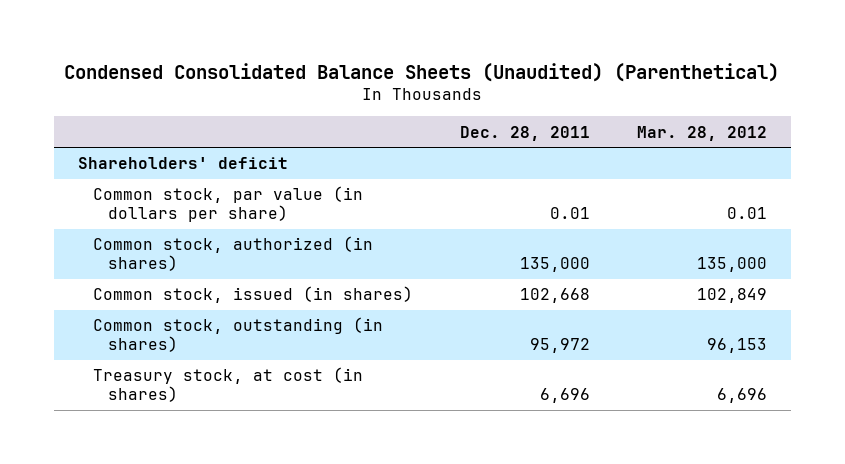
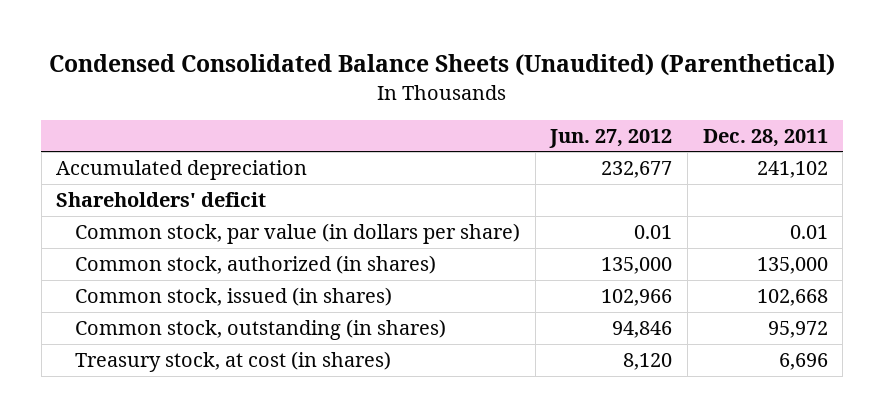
[637,125,768,141] Mar. 28, 2012 -> none
none -> [549,128,673,148] Jun. 27, 2012
none -> [56,160,308,181] Accumulated depreciation

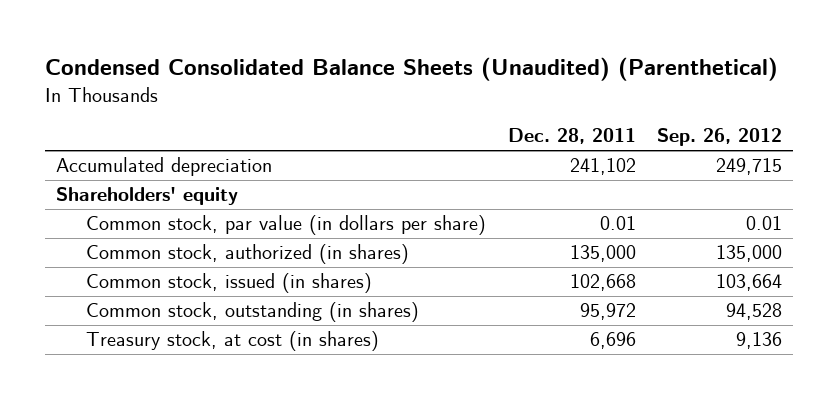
[549,128,673,148] Jun. 27, 2012 -> none
none -> [657,128,783,147] Sep. 26, 2012
[56,192,267,208] Shareholders' deficit -> [55,187,238,206] Shareholders' equity

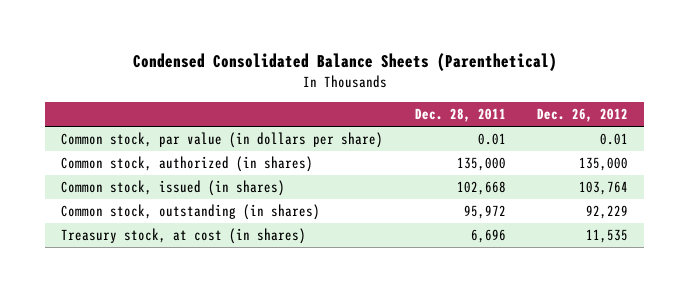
[45,57,779,82] Condensed Consolidated Balance Sheets (Unaudited) (Parenthetical) -> [132,53,557,72] Condensed Consolidated Balance Sheets (Parenthetical)
[657,128,783,147] Sep. 26, 2012 -> none
none -> [537,108,629,123] Dec. 26, 2012
[55,157,272,177] Accumulated depreciation -> none
[55,187,238,206] Shareholders' equity -> none

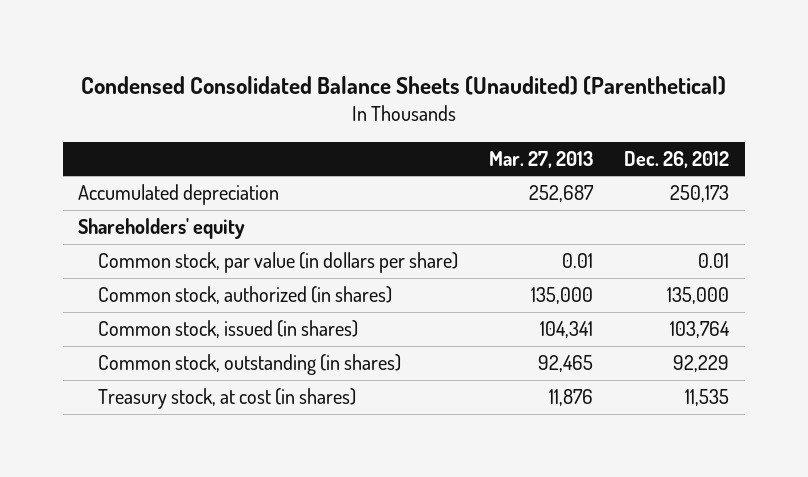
[132,53,557,72] Condensed Consolidated Balance Sheets (Parenthetical) -> [80,76,726,96] Condensed Consolidated Balance Sheets (Unaudited) (Parenthetical)
[414,108,506,123] Dec. 28, 2011 -> none
none -> [488,150,593,168] Mar. 27, 2013
none -> [78,184,280,206] Accumulated depreciation
none -> [78,218,246,240] Shareholders' equity

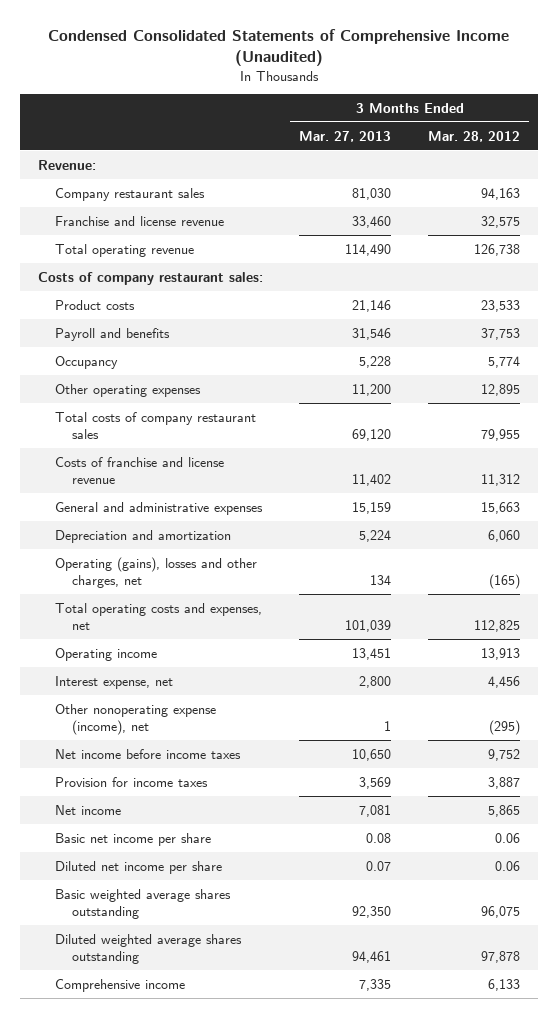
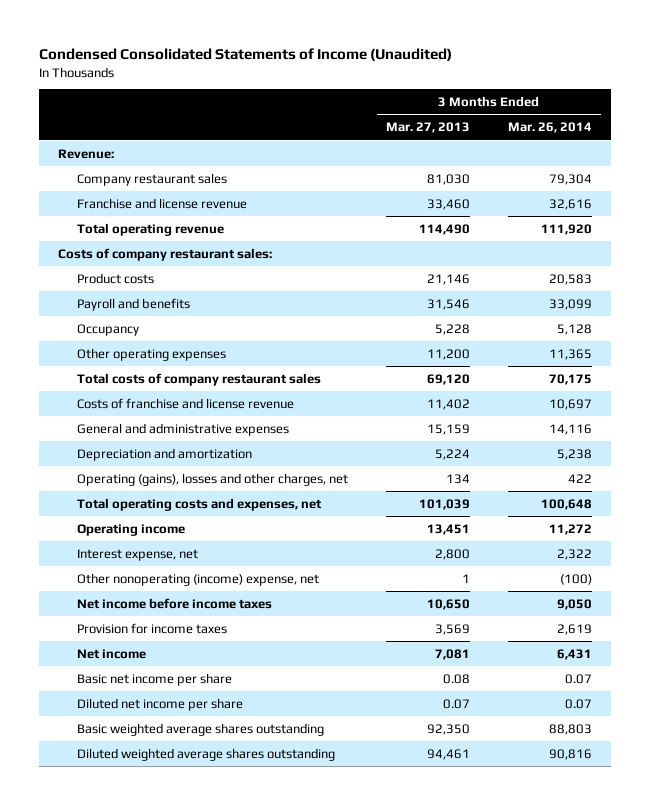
[47,28,509,67] Condensed Consolidated Statements of Comprehensive Income (Unaudited) -> [39,48,453,62] Condensed Consolidated Statements of Income (Unaudited)
[427,130,520,142] Mar. 28, 2012 -> none
none -> [507,122,592,134] Mar. 26, 2014
[55,703,217,735] Other nonoperating expense (income), net -> [77,572,320,586] Other nonoperating (income) expense, net
[55,978,186,992] Comprehensive income -> none

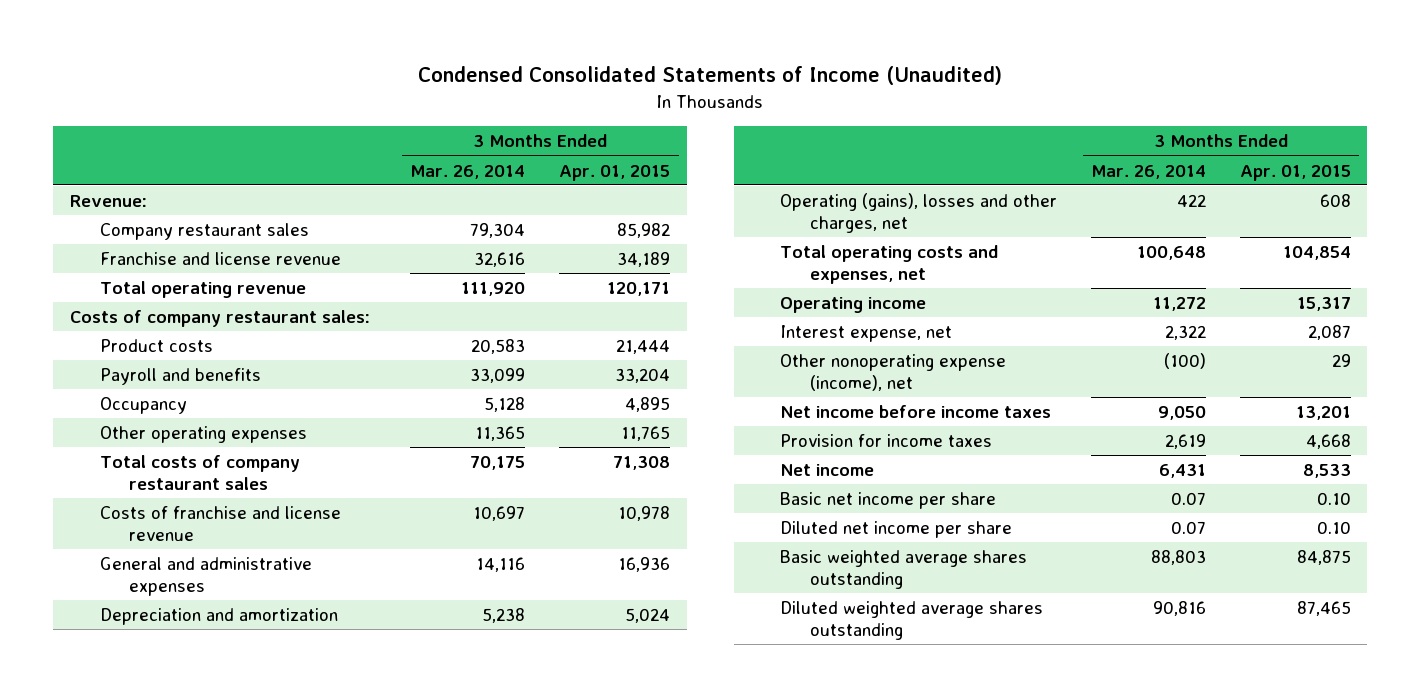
[386,122,471,134] Mar. 27, 2013 -> none
none -> [559,164,671,181] Apr. 01, 2015
[77,572,320,586] Other nonoperating (income) expense, net -> [780,353,1007,391] Other nonoperating expense (income), net

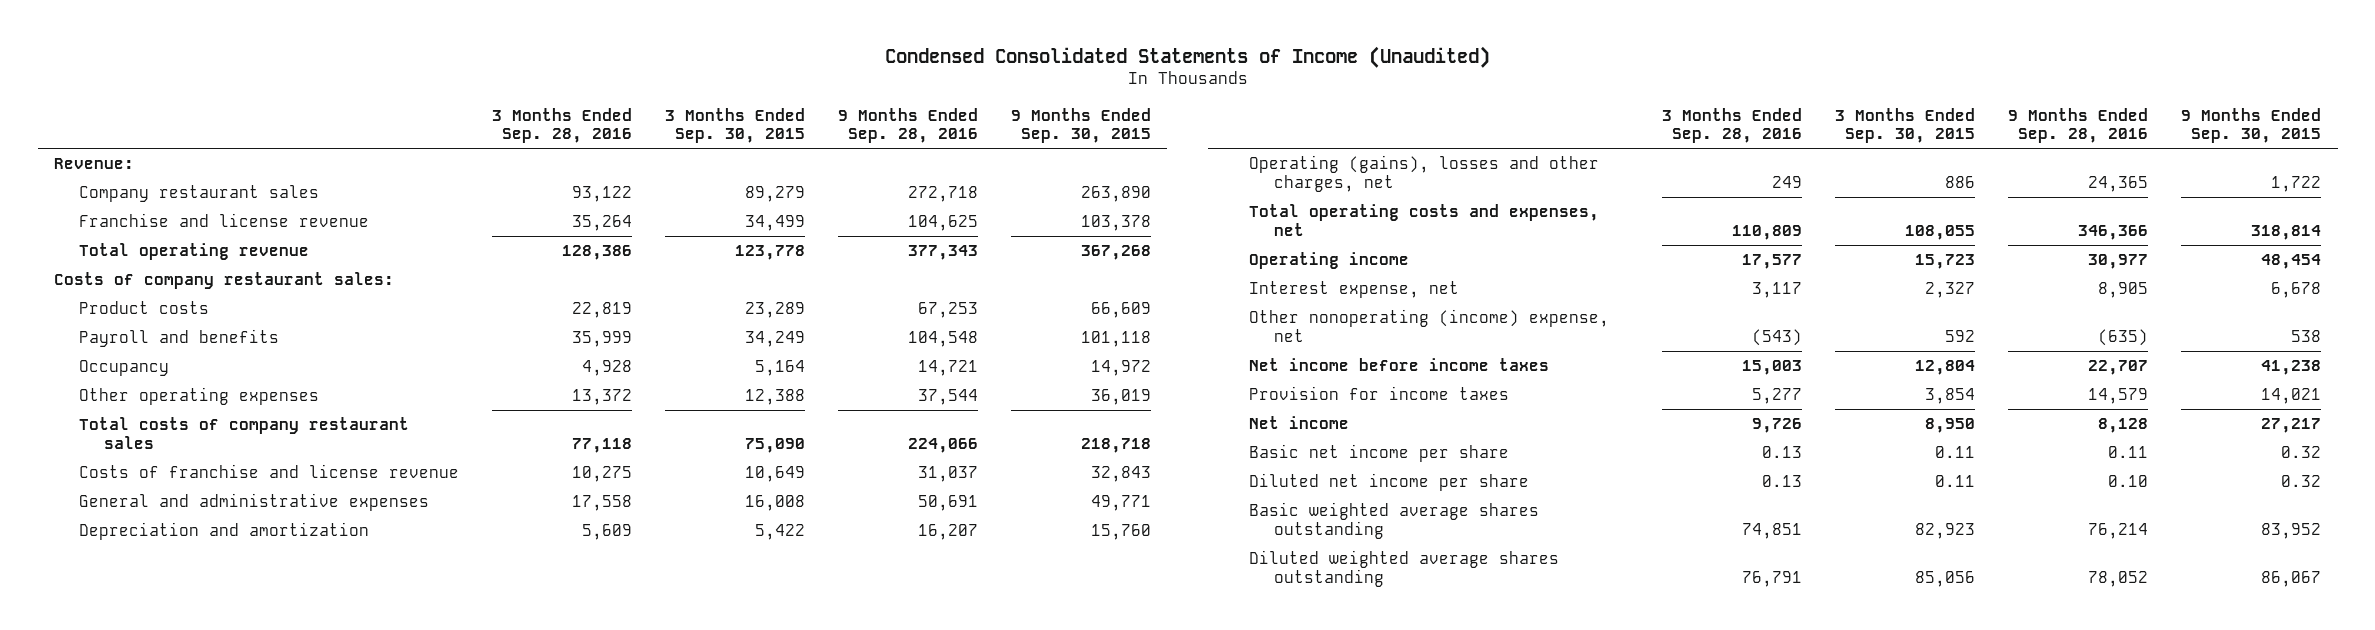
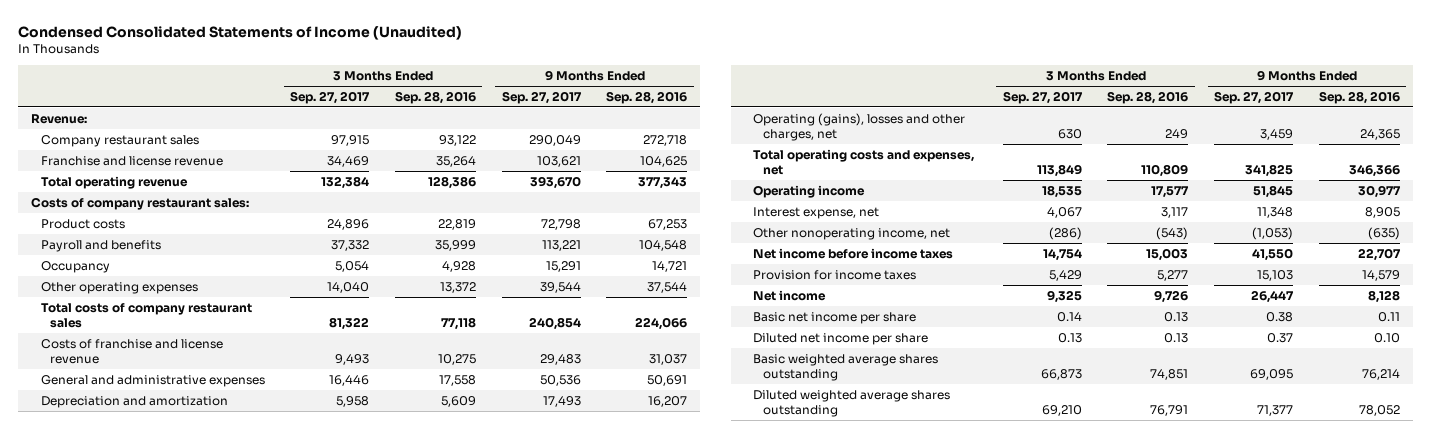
[664,107,805,144] 3 Months Ended Sep. 30, 2015 -> none
[1010,107,1151,144] 9 Months Ended Sep. 30, 2015 -> none
none -> [290,90,371,104] Sep. 27, 2017
none -> [501,90,582,104] Sep. 27, 2017
[1248,309,1609,342] Other nonoperating (income) expense, net -> [753,227,951,240] Other nonoperating income, net

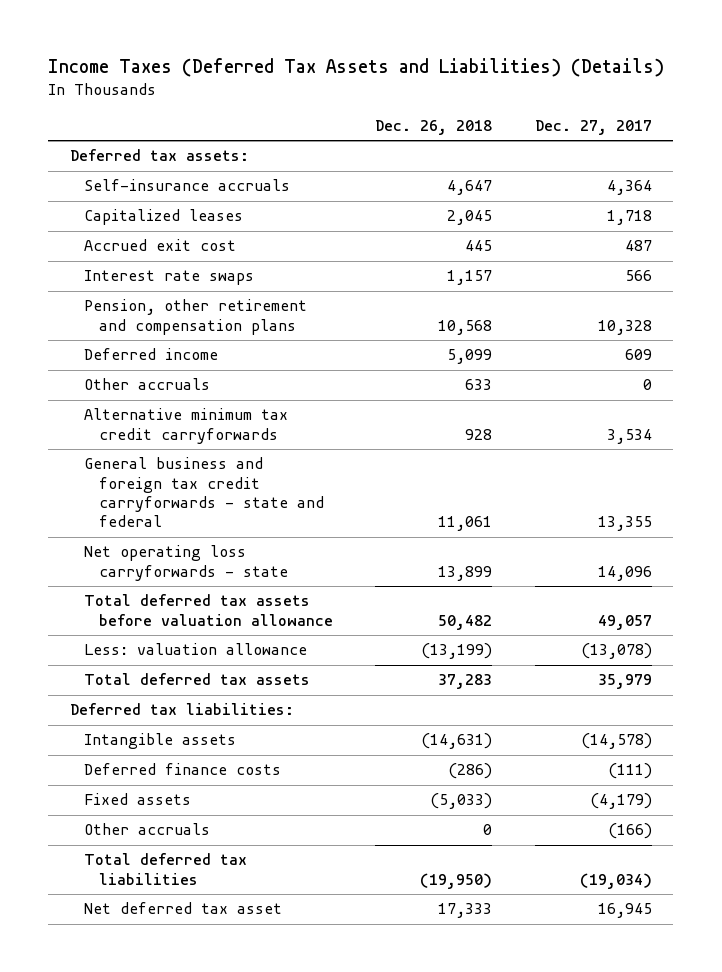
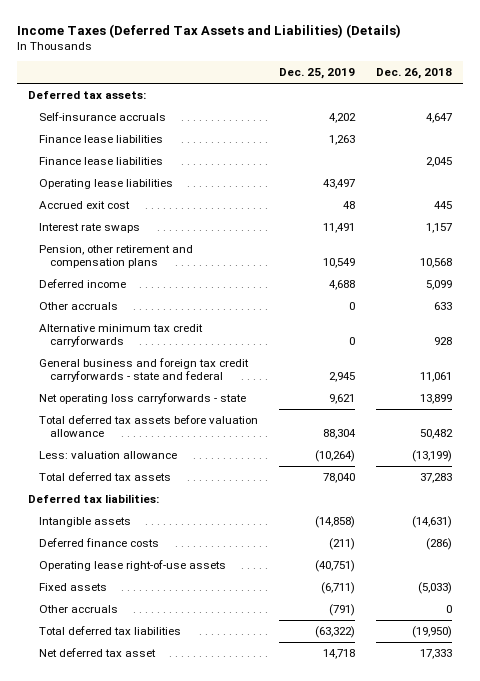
[535,120,653,136] Dec. 27, 2017 -> none
none -> [278,68,355,80] Dec. 25, 2019
none -> [38,134,163,143] Finance lease liabilities
[84,209,244,226] Capitalized leases -> [38,156,163,165] Finance lease liabilities
none -> [38,178,173,189] Operating lease liabilities
none -> [38,559,226,571] Operating lease right-of-use assets

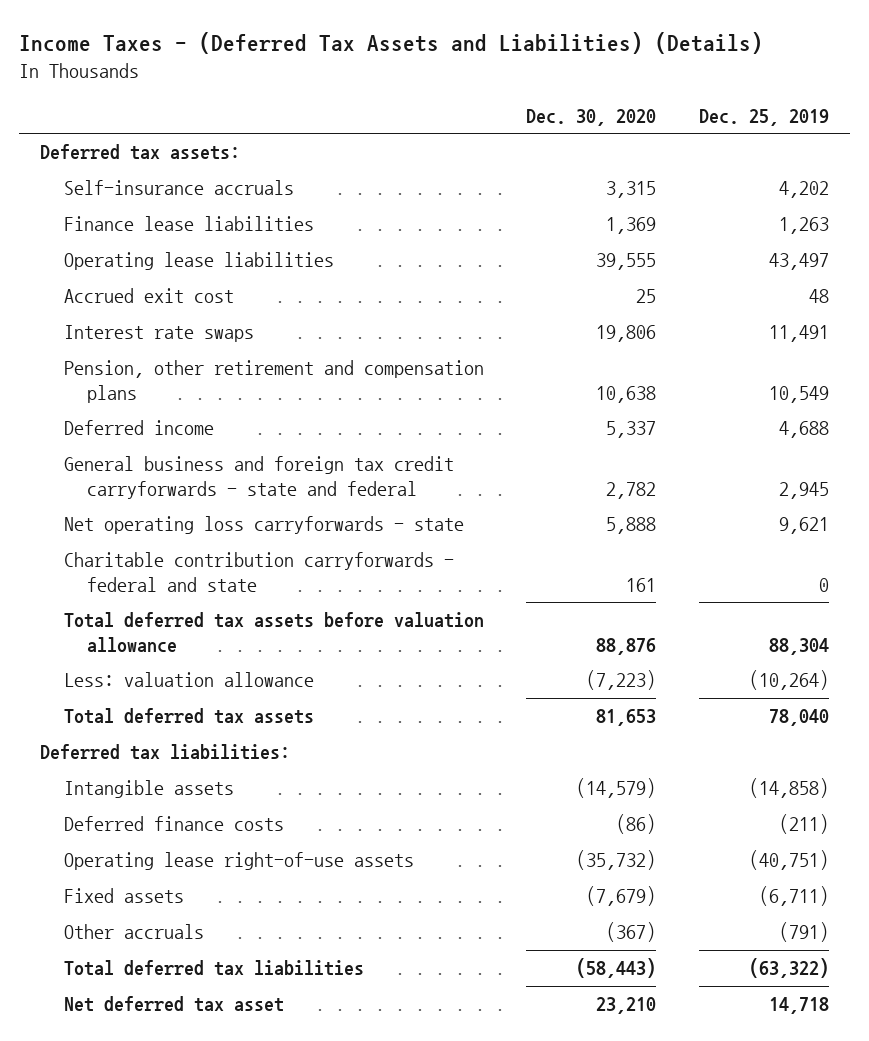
[17,23,402,38] Income Taxes (Deferred Tax Assets and Liabilities) (Details) -> [18,31,763,54] Income Taxes - (Deferred Tax Assets and Liabilities) (Details)
[376,68,453,80] Dec. 26, 2018 -> none
none -> [526,108,657,126] Dec. 30, 2020
[38,156,163,165] Finance lease liabilities -> none
[38,301,118,310] Other accruals -> none
[38,323,203,348] Alternative minimum tax credit carryforwards -> none
none -> [63,552,454,592] Charitable contribution carryforwards - federal and state

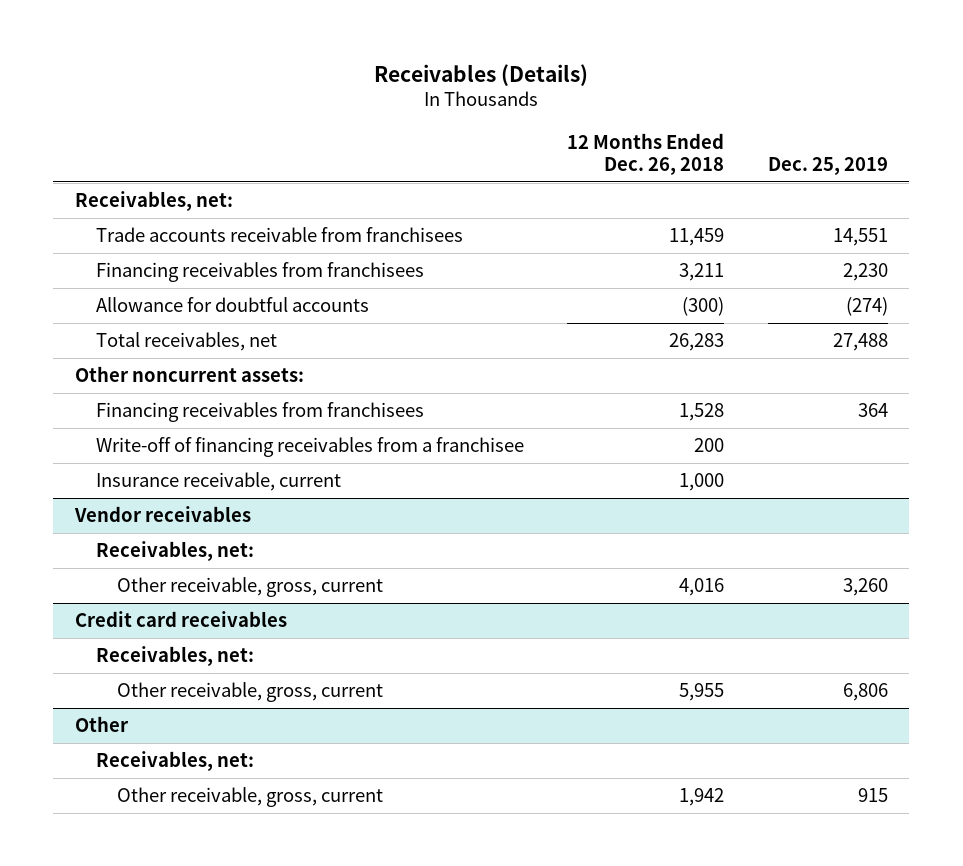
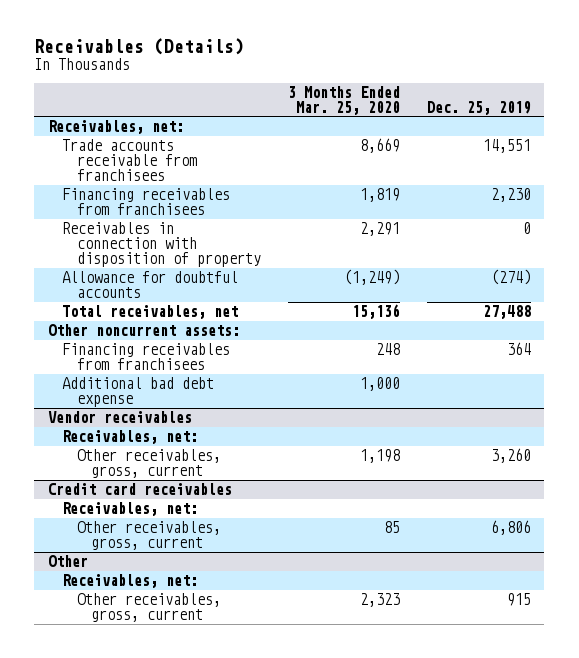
[567,132,725,176] 12 Months Ended Dec. 26, 2018 -> none
none -> [287,85,400,115] 3 Months Ended Mar. 25, 2020
none -> [62,222,261,267] Receivables in connection with disposition of property
[95,437,524,458] Write-off of financing receivables from a franchisee -> none
[95,472,341,492] Insurance receivable, current -> none
none -> [62,377,215,407] Additional bad debt expense
[116,577,383,598] Other receivable, gross, current -> [76,449,221,478] Other receivables, gross, current
[116,682,383,703] Other receivable, gross, current -> [76,521,221,550] Other receivables, gross, current
[116,787,383,808] Other receivable, gross, current -> [76,593,221,622] Other receivables, gross, current

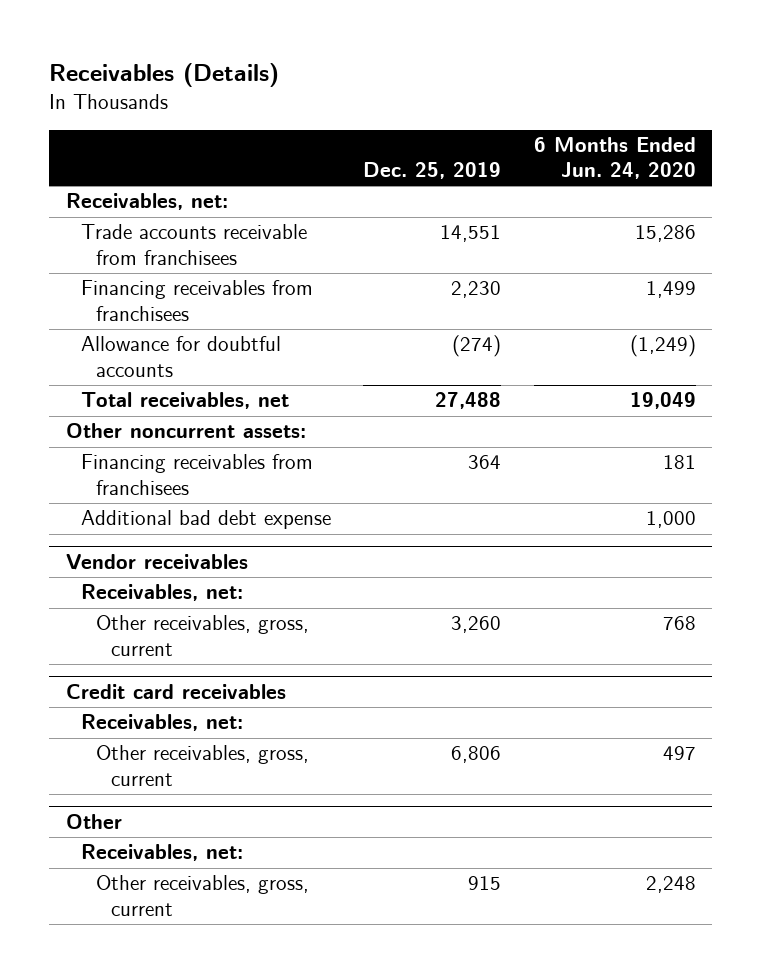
[287,85,400,115] 3 Months Ended Mar. 25, 2020 -> none
none -> [533,137,696,180] 6 Months Ended Jun. 24, 2020
[62,222,261,267] Receivables in connection with disposition of property -> none

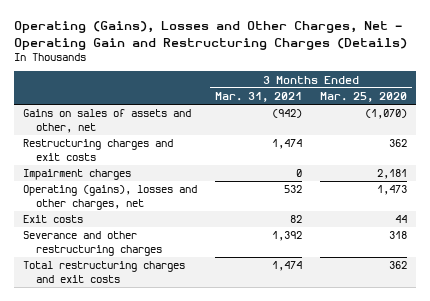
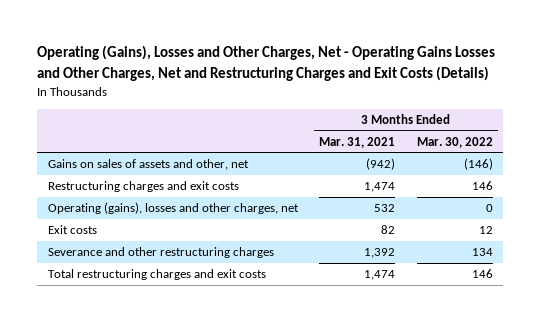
[13,21,407,50] Operating (Gains), Losses and Other Charges, Net - Operating Gain and Restructuring Charges (Details) -> [36,45,495,81] Operating (Gains), Losses and Other Charges, Net - Operating Gains Losses and Other Charges, Net and Restructuring Charges and Exit Costs (Details)
[320,92,408,103] Mar. 25, 2020 -> none
none -> [416,136,493,148] Mar. 30, 2022
[22,169,131,181] Impairment charges -> none

